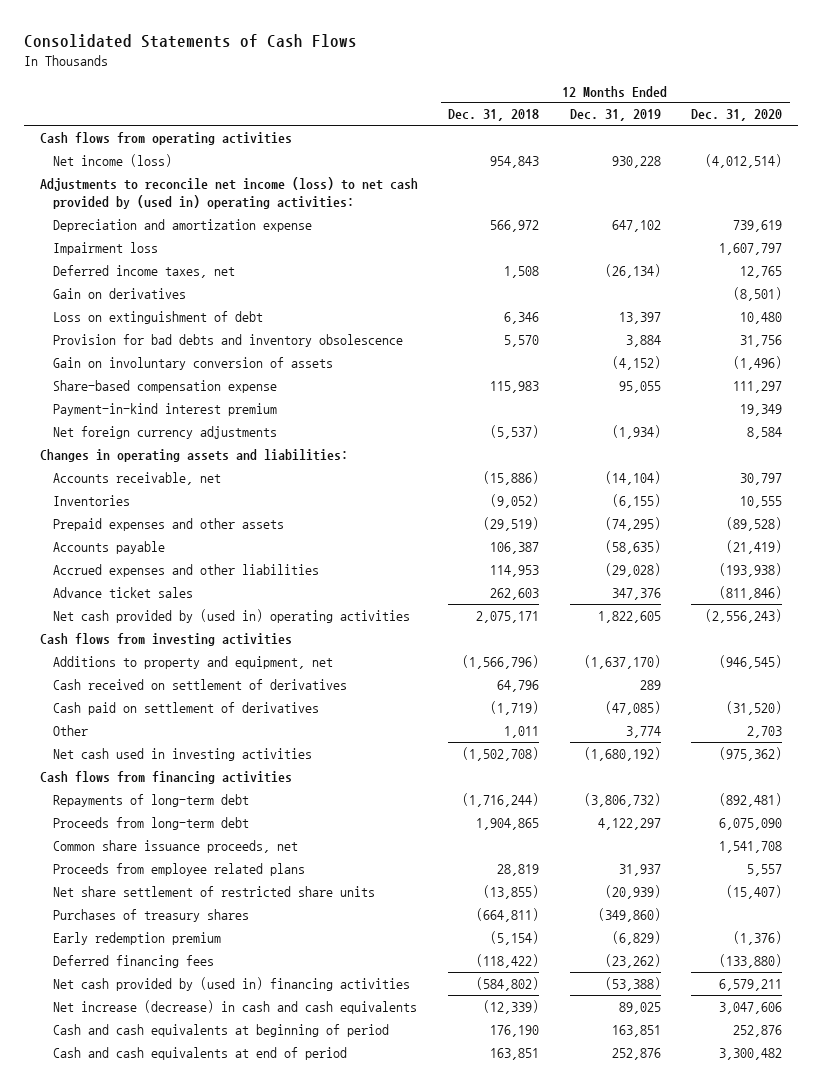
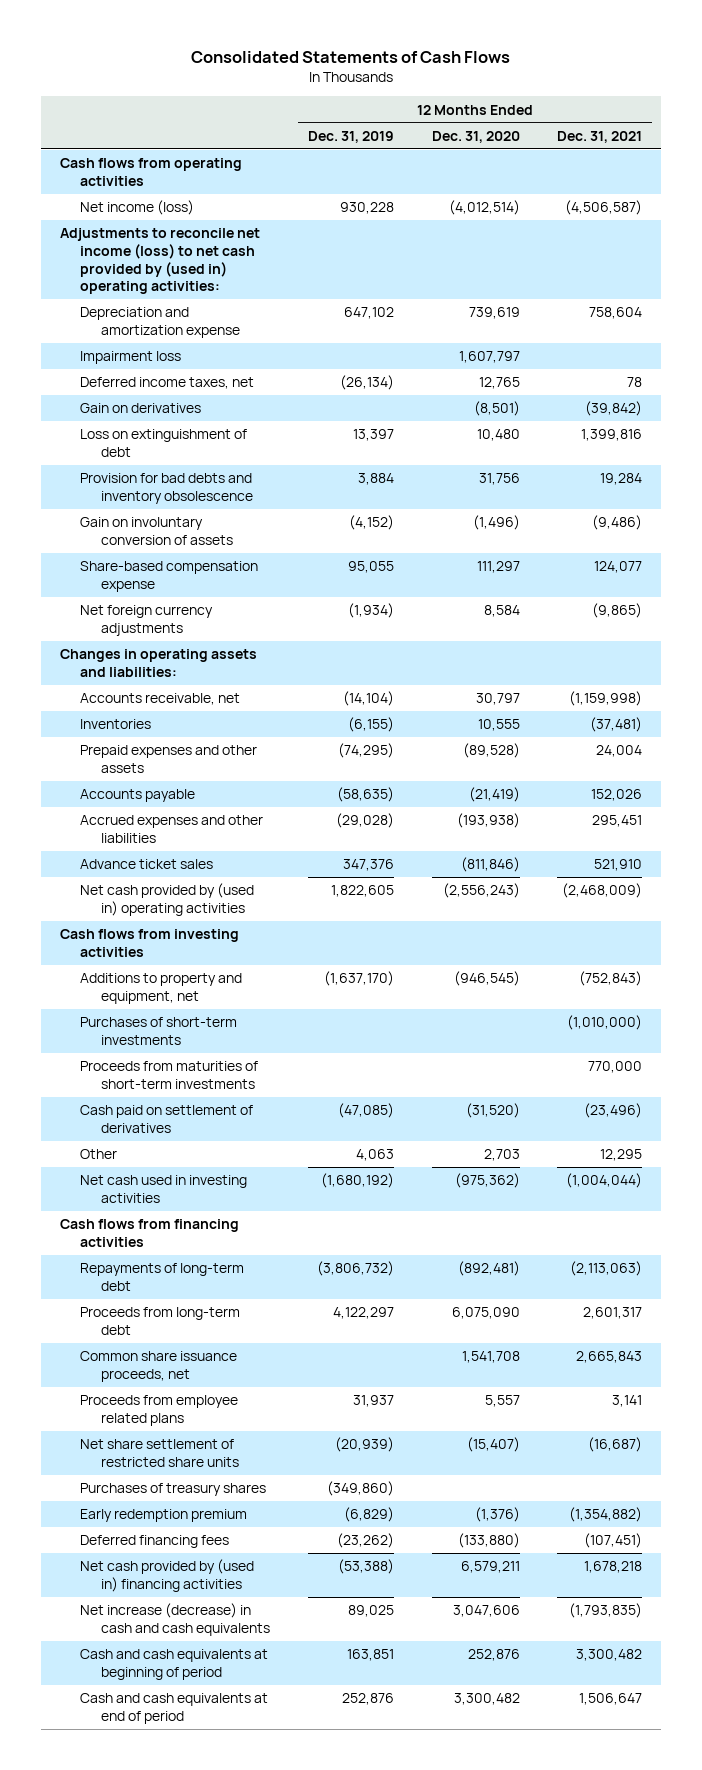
[448,109,540,122] Dec. 31, 2018 -> none
none -> [557,130,643,143] Dec. 31, 2021
[52,402,277,416] Payment-in-kind interest premium -> none
[52,678,347,690] Cash received on settlement of derivatives -> none
none -> [80,1017,238,1045] Purchases of short-term investments
none -> [80,1061,259,1089] Proceeds from maturities of short-term investments
[625,725,661,738] 3,774 -> [355,1149,394,1162] 4,063

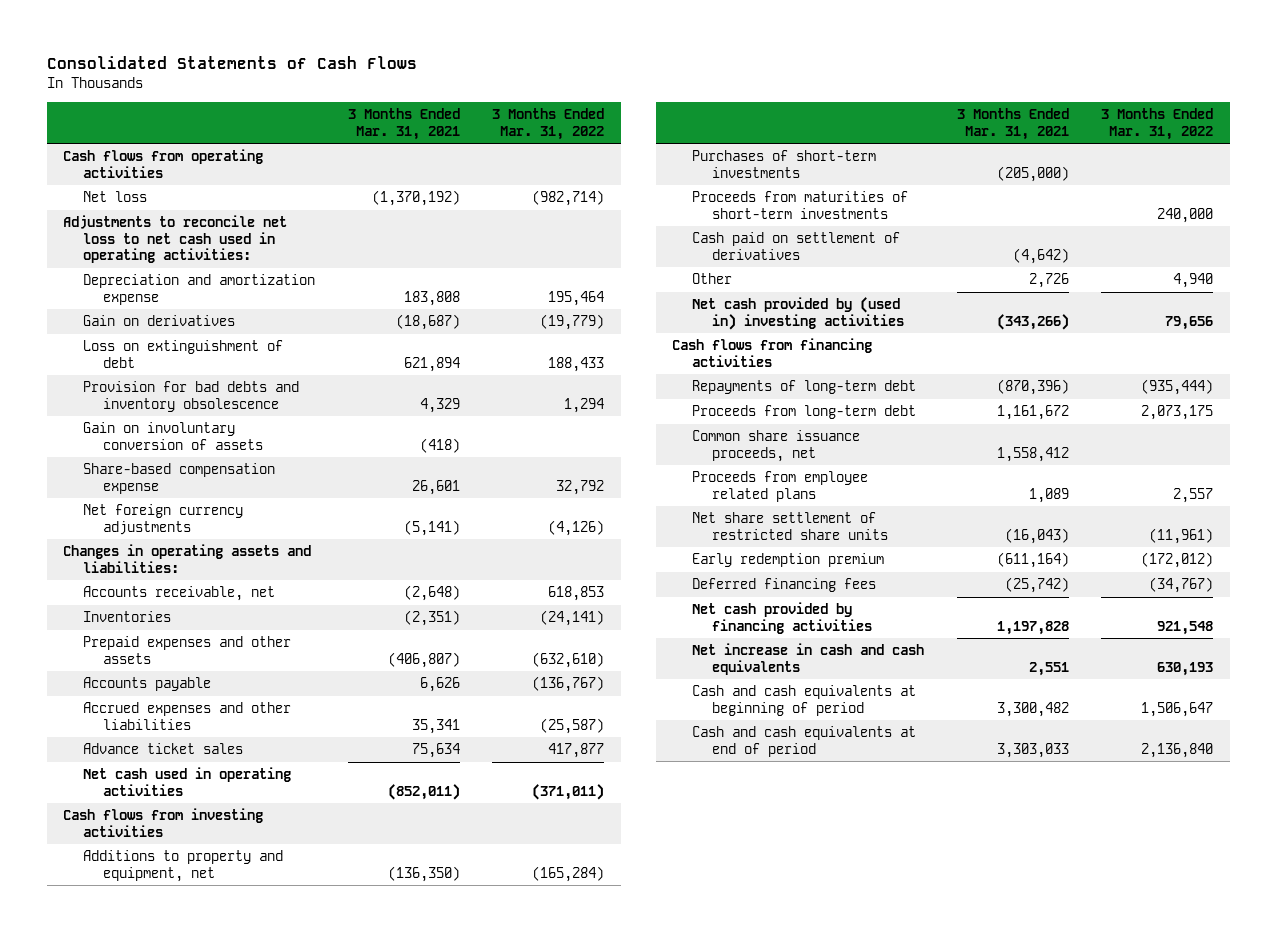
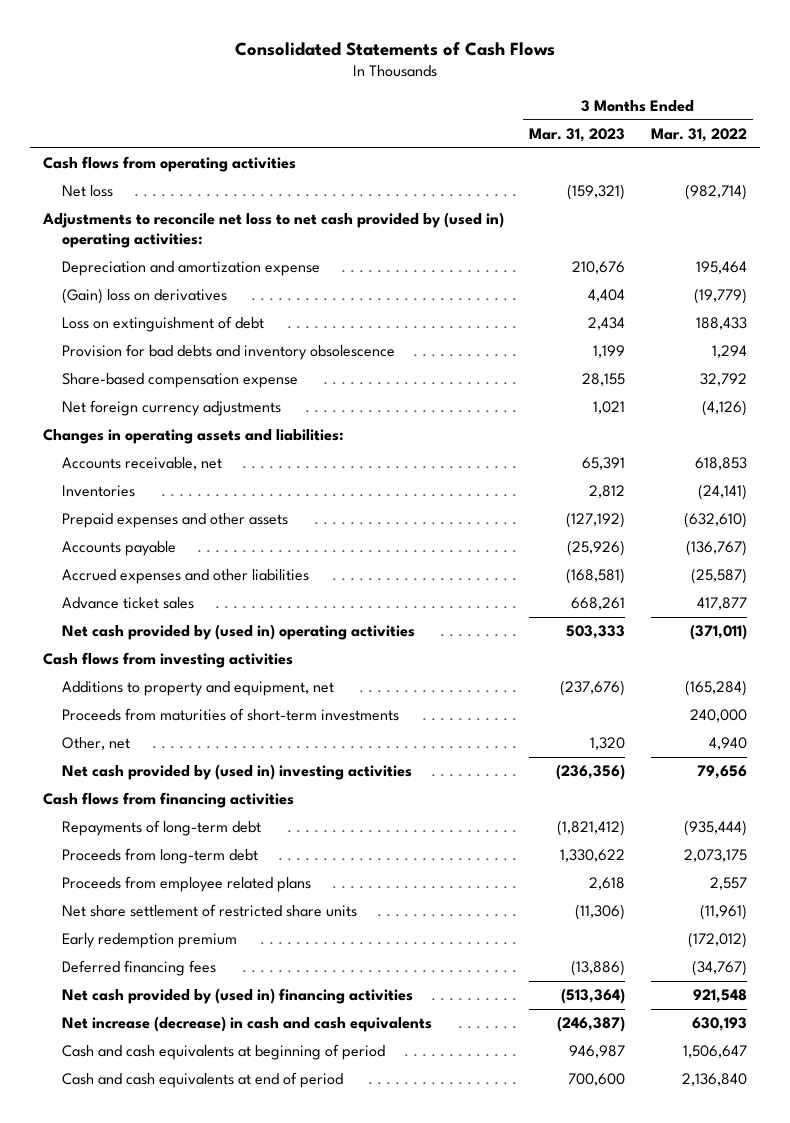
[347,108,460,140] 3 Months Ended Mar. 31, 2021 -> none
none -> [529,127,626,142] Mar. 31, 2023
[63,215,288,264] Adjustments to reconcile net loss to net cash used in operating activities: -> [41,212,504,249] Adjustments to reconcile net loss to net cash provided by (used in) operating activities:
[83,315,236,327] Gain on derivatives -> [62,288,228,305] (Gain) loss on derivatives
[83,422,264,450] Gain on involuntary conversion of assets -> none
[83,767,292,796] Net cash used in operating activities -> [62,624,416,641] Net cash provided by (used in) operating activities
[692,150,877,178] Purchases of short-term investments -> none
[692,232,901,260] Cash paid on settlement of derivatives -> none
[692,273,733,285] Other -> [62,737,131,751] Other, net
[692,430,861,462] Common share issuance proceeds, net -> none
[692,602,873,634] Net cash provided by financing activities -> [62,988,414,1005] Net cash provided by (used in) financing activities
[692,643,925,675] Net increase in cash and cash equivalents -> [62,1016,433,1033] Net increase (decrease) in cash and cash equivalents

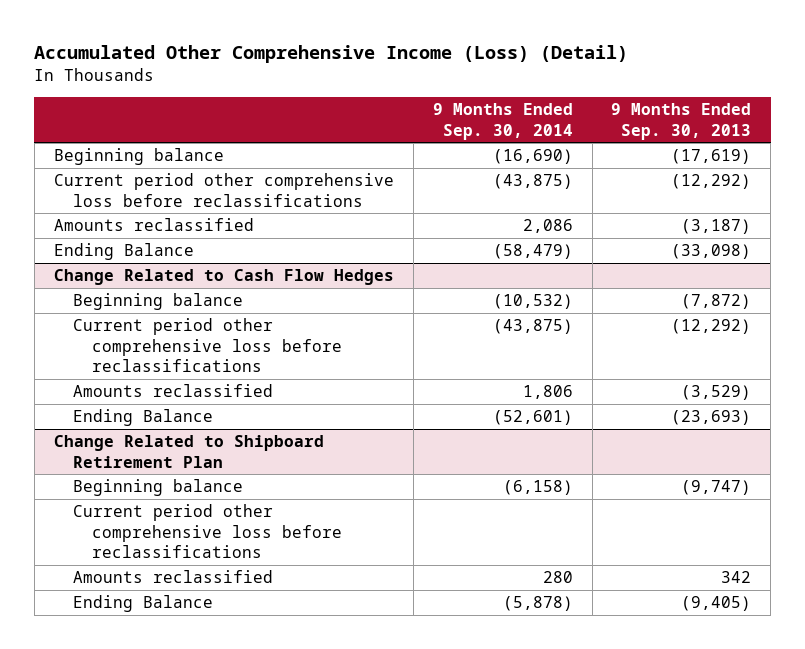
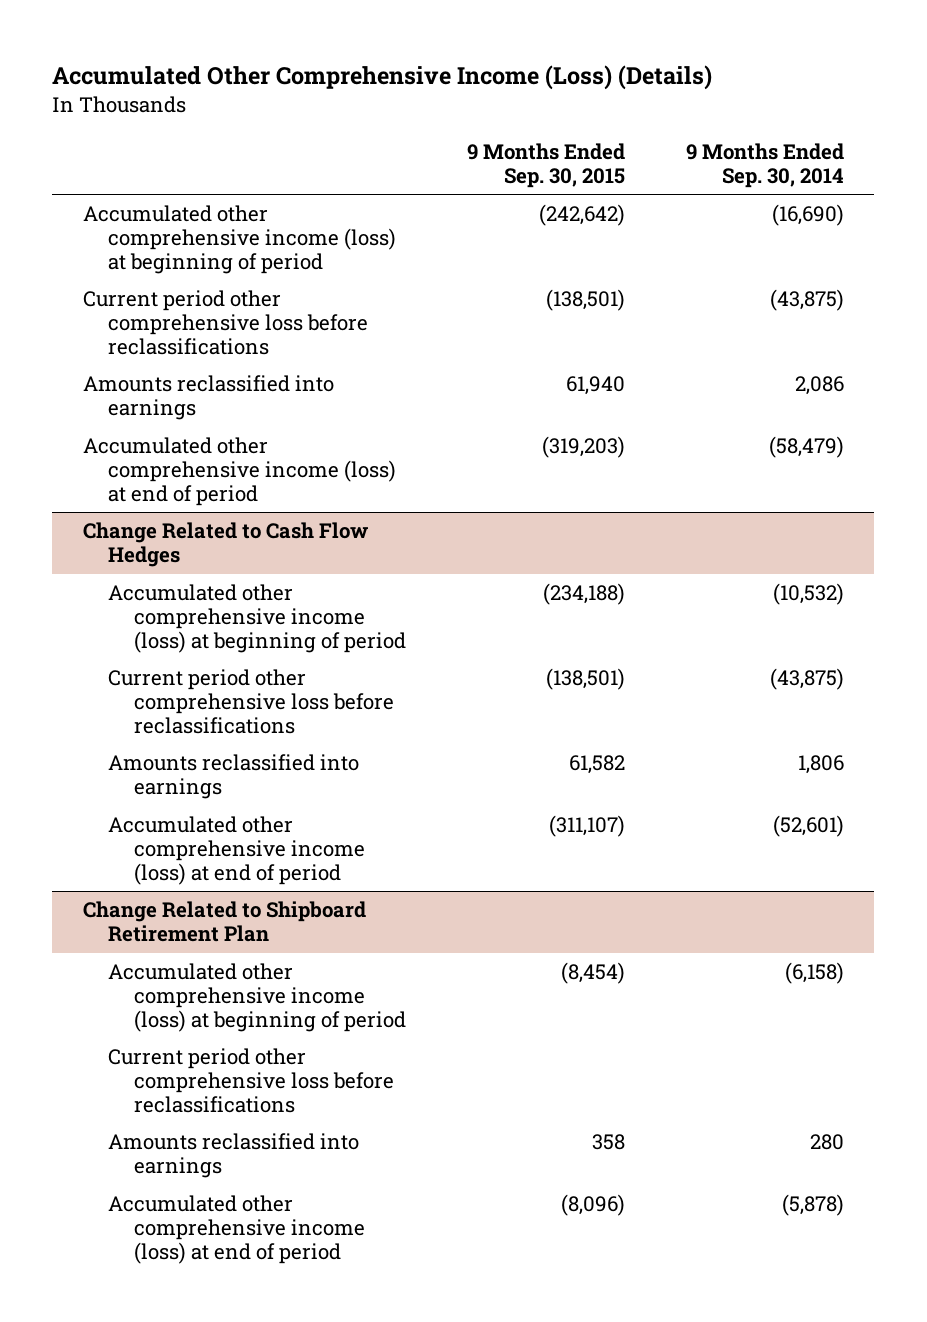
[34,45,629,64] Accumulated Other Comprehensive Income (Loss) (Detail) -> [52,65,713,91] Accumulated Other Comprehensive Income (Loss) (Details)
[611,103,752,140] 9 Months Ended Sep. 30, 2013 -> none
none -> [467,143,626,188] 9 Months Ended Sep. 30, 2015
[53,148,224,166] Beginning balance -> [82,205,397,274] Accumulated other comprehensive income (loss) at beginning of period
[53,218,254,232] Amounts reclassified -> [82,375,334,421] Amounts reclassified into earnings
[53,243,194,261] Ending Balance -> [82,437,397,506] Accumulated other comprehensive income (loss) at end of period
[72,293,243,311] Beginning balance -> [108,584,407,653] Accumulated other comprehensive income (loss) at beginning of period
[72,384,273,398] Amounts reclassified -> [108,754,360,800] Amounts reclassified into earnings
[72,409,213,427] Ending Balance -> [108,816,366,885] Accumulated other comprehensive income (loss) at end of period
[72,479,243,497] Beginning balance -> [108,963,407,1032] Accumulated other comprehensive income (loss) at beginning of period
[72,570,273,584] Amounts reclassified -> [108,1133,360,1179] Amounts reclassified into earnings
[72,595,213,613] Ending Balance -> [108,1195,366,1264] Accumulated other comprehensive income (loss) at end of period

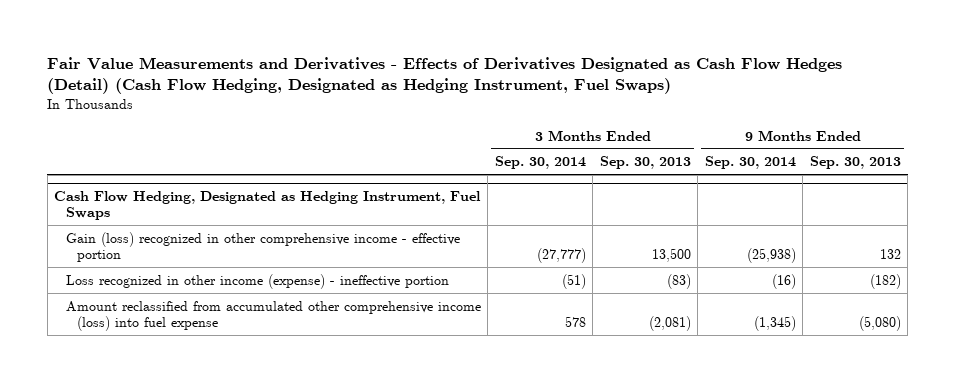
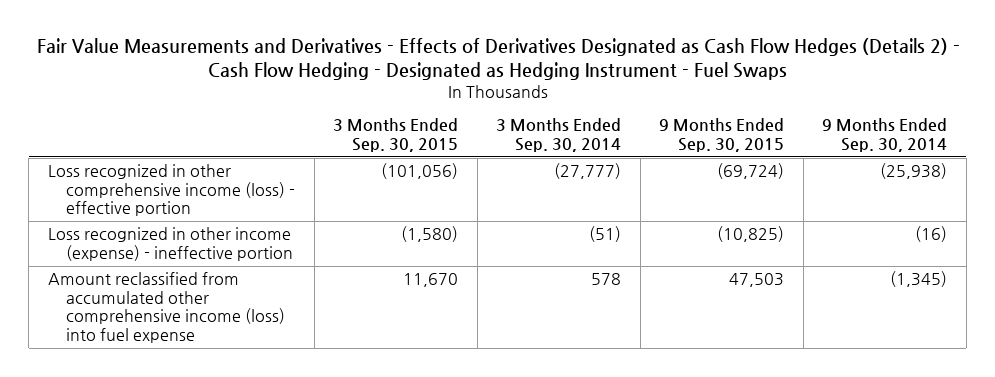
[47,56,843,95] Fair Value Measurements and Derivatives - Effects of Derivatives Designated as Cash Flow Hedges (Detail) (Cash Flow Hedging, Designated as Hedging Instrument, Fuel Swaps) -> [36,38,960,81] Fair Value Measurements and Derivatives - Effects of Derivatives Designated as Cash Flow Hedges (Details 2) - Cash Flow Hedging - Designated as Hedging Instrument - Fuel Swaps
[599,156,691,170] Sep. 30, 2013 -> none
[809,156,901,170] Sep. 30, 2013 -> none
none -> [333,118,459,152] 3 Months Ended Sep. 30, 2015
none -> [659,118,785,152] 9 Months Ended Sep. 30, 2015
[54,190,482,220] Cash Flow Hedging, Designated as Hedging Instrument, Fuel Swaps -> none
[65,231,460,262] Gain (loss) recognized in other comprehensive income - effective portion -> [47,164,296,217] Loss recognized in other comprehensive income (loss) - effective portion

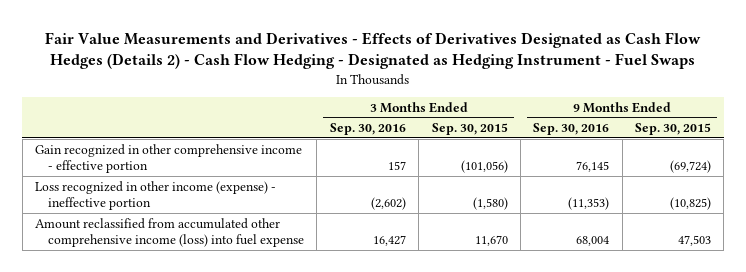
[496,118,622,152] 3 Months Ended Sep. 30, 2014 -> none
[822,118,948,152] 9 Months Ended Sep. 30, 2014 -> none
none -> [329,123,406,136] Sep. 30, 2016
none -> [533,123,610,136] Sep. 30, 2016
[47,164,296,217] Loss recognized in other comprehensive income (loss) - effective portion -> [35,143,303,173] Gain recognized in other comprehensive income - effective portion

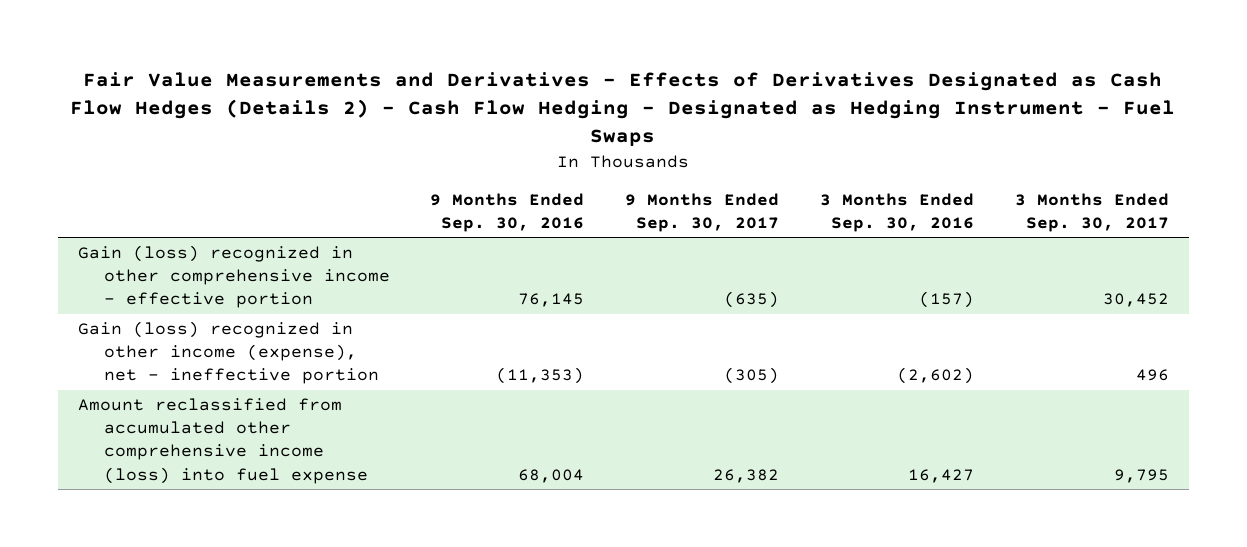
[431,123,508,136] Sep. 30, 2015 -> none
[634,123,711,136] Sep. 30, 2015 -> none
none -> [625,192,780,232] 9 Months Ended Sep. 30, 2017
none -> [1014,192,1169,232] 3 Months Ended Sep. 30, 2017
[35,143,303,173] Gain recognized in other comprehensive income - effective portion -> [78,244,390,309] Gain (loss) recognized in other comprehensive income - effective portion
[387,160,406,170] 157 -> [918,291,974,309] (157)
[35,180,277,210] Loss recognized in other income (expense) - ineffective portion -> [78,320,379,385] Gain (loss) recognized in other income (expense), net - ineffective portion

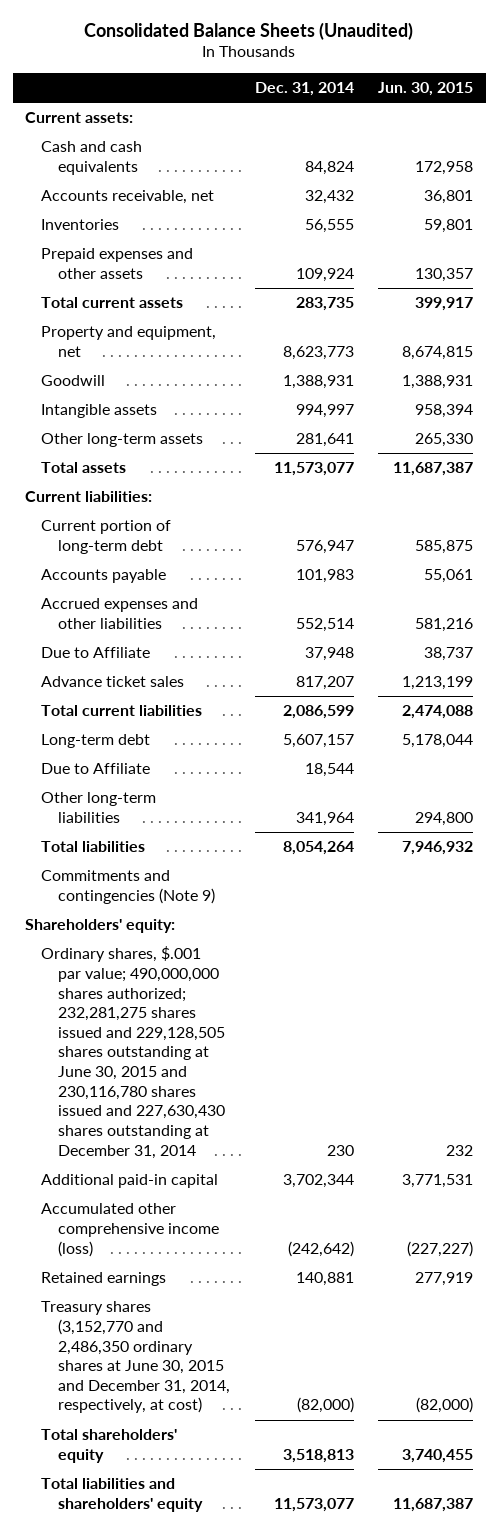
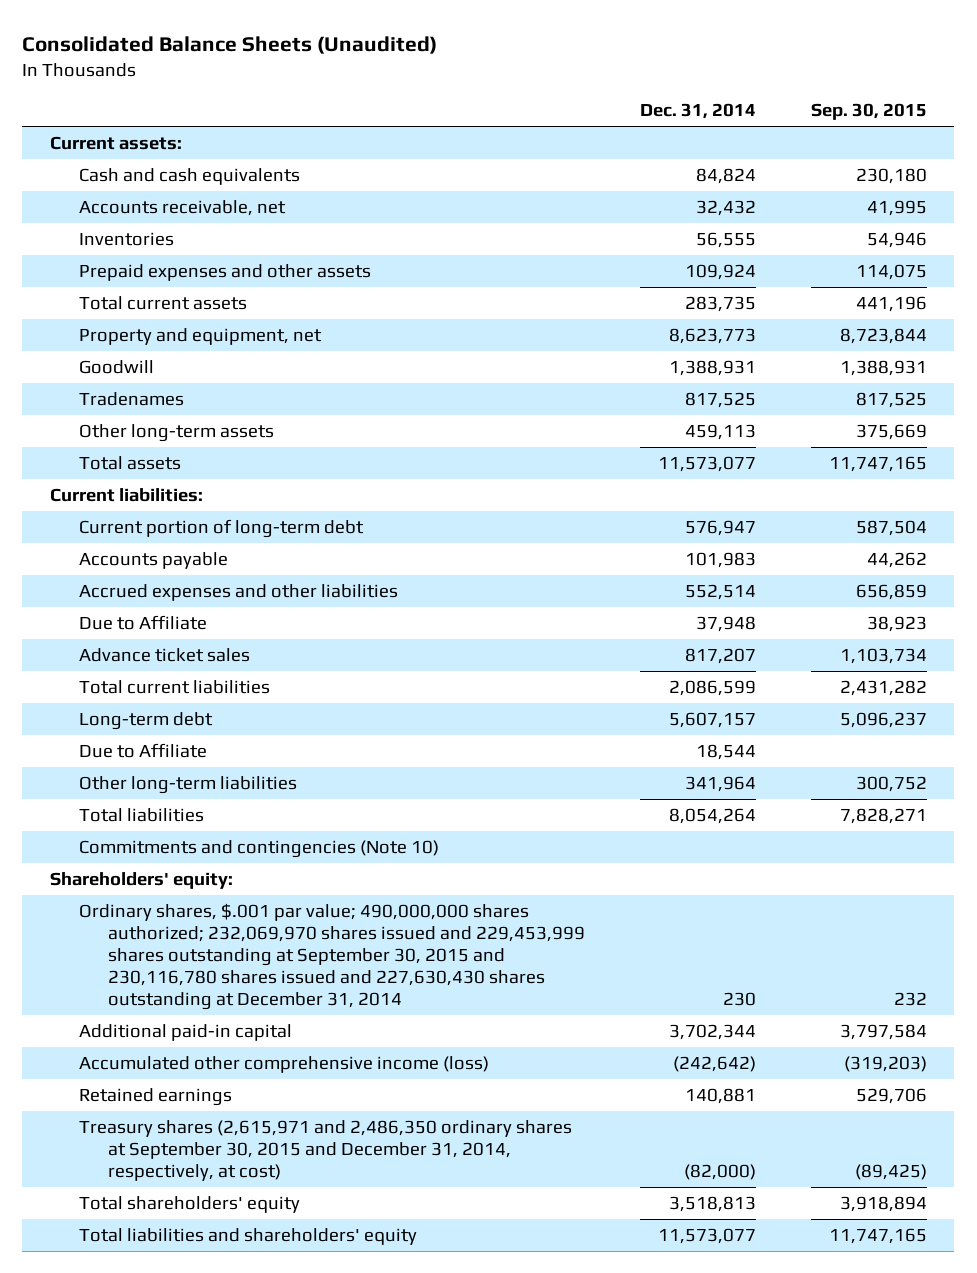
[378,82,474,97] Jun. 30, 2015 -> none
none -> [810,103,927,121] Sep. 30, 2015
[41,404,158,419] Intangible assets -> none
none -> [79,391,185,406] Tradenames
[295,433,354,448] 281,641 -> [685,423,757,440] 459,113
[41,870,215,904] Commitments and contingencies (Note 9) -> [79,839,440,858] Commitments and contingencies (Note 10)
[41,946,225,1159] Ordinary shares, $.001 par value; 490,000,000 shares authorized; 232,281,275 shares issued and 229,128,505 shares outstanding at June 30, 2015 and 230,116,780 shares issued and 227,630,430 shares outstanding at December 31, 2014 -> [79,902,586,1010] Ordinary shares, $.001 par value; 490,000,000 shares authorized; 232,069,970 shares issued and 229,453,999 shares outstanding at September 30, 2015 and 230,116,780 shares issued and 227,630,430 shares outstanding at December 31, 2014
[41,1301,230,1414] Treasury shares (3,152,770 and 2,486,350 ordinary shares at June 30, 2015 and December 31, 2014, respectively, at cost) -> [79,1119,573,1181] Treasury shares (2,615,971 and 2,486,350 ordinary shares at September 30, 2015 and December 31, 2014, respectively, at cost)

